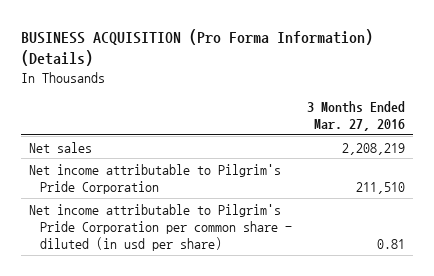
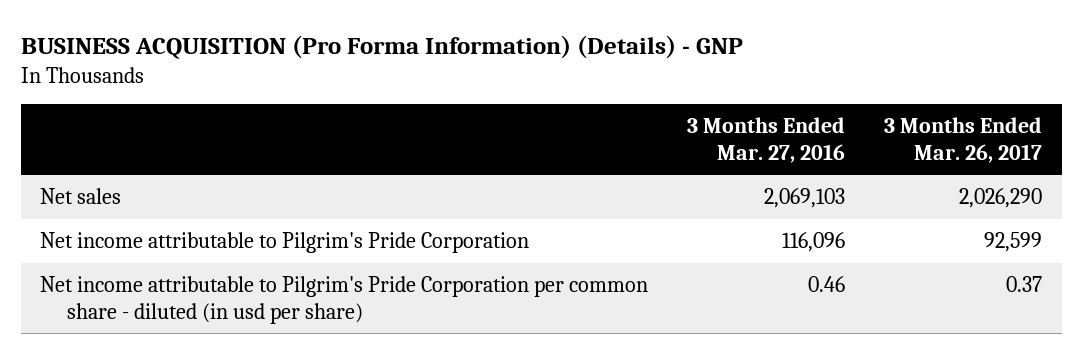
[21,29,374,67] BUSINESS ACQUISITION (Pro Forma Information) (Details) -> [21,35,744,60] BUSINESS ACQUISITION (Pro Forma Information) (Details) - GNP
none -> [884,117,1043,163] 3 Months Ended Mar. 26, 2017
[342,142,406,155] 2,208,219 -> [764,188,846,209] 2,069,103
[356,181,406,194] 211,510 -> [782,232,846,253] 116,096
[377,239,406,250] 0.81 -> [808,276,846,293] 0.46

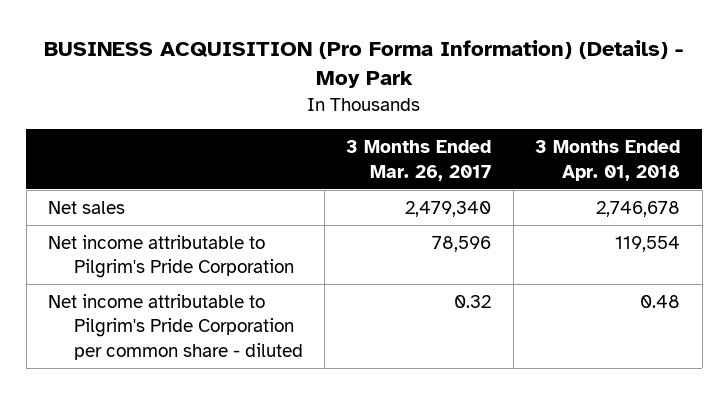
[21,35,744,60] BUSINESS ACQUISITION (Pro Forma Information) (Details) - GNP -> [44,39,684,88] BUSINESS ACQUISITION (Pro Forma Information) (Details) - Moy Park
[687,117,846,163] 3 Months Ended Mar. 27, 2016 -> none
none -> [535,140,681,181] 3 Months Ended Apr. 01, 2018
[959,188,1043,209] 2,026,290 -> [405,200,492,217] 2,479,340
[984,232,1043,253] 92,599 -> [432,235,492,252] 78,596
[40,276,649,324] Net income attributable to Pilgrim's Pride Corporation per common share - diluted (in usd per share) -> [48,293,303,360] Net income attributable to Pilgrim's Pride Corporation per common share - diluted
[1006,276,1043,293] 0.37 -> [454,294,492,308] 0.32

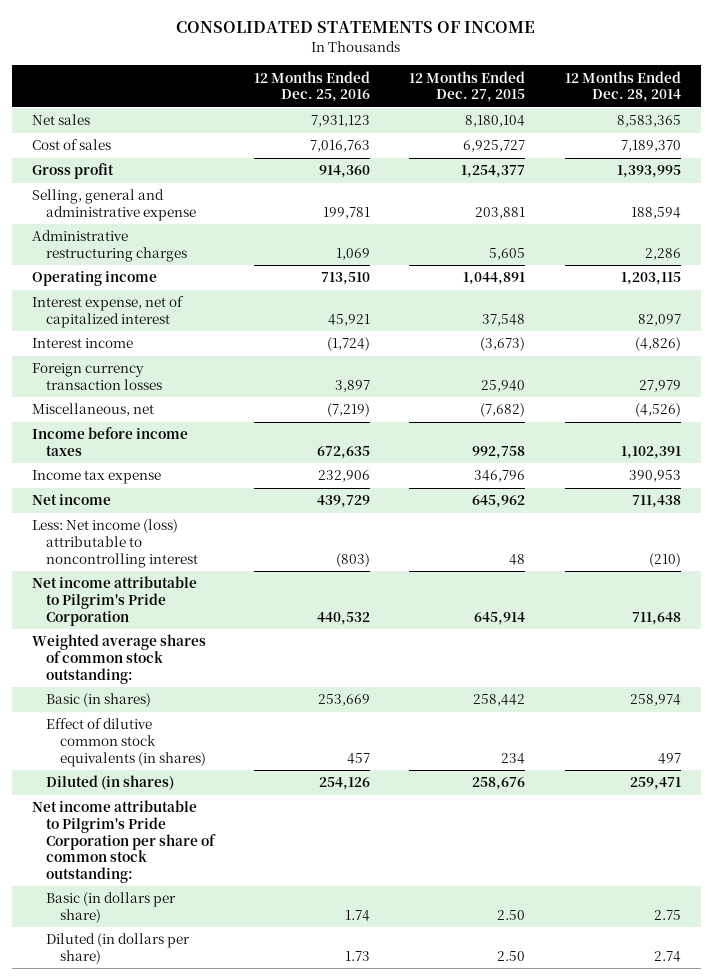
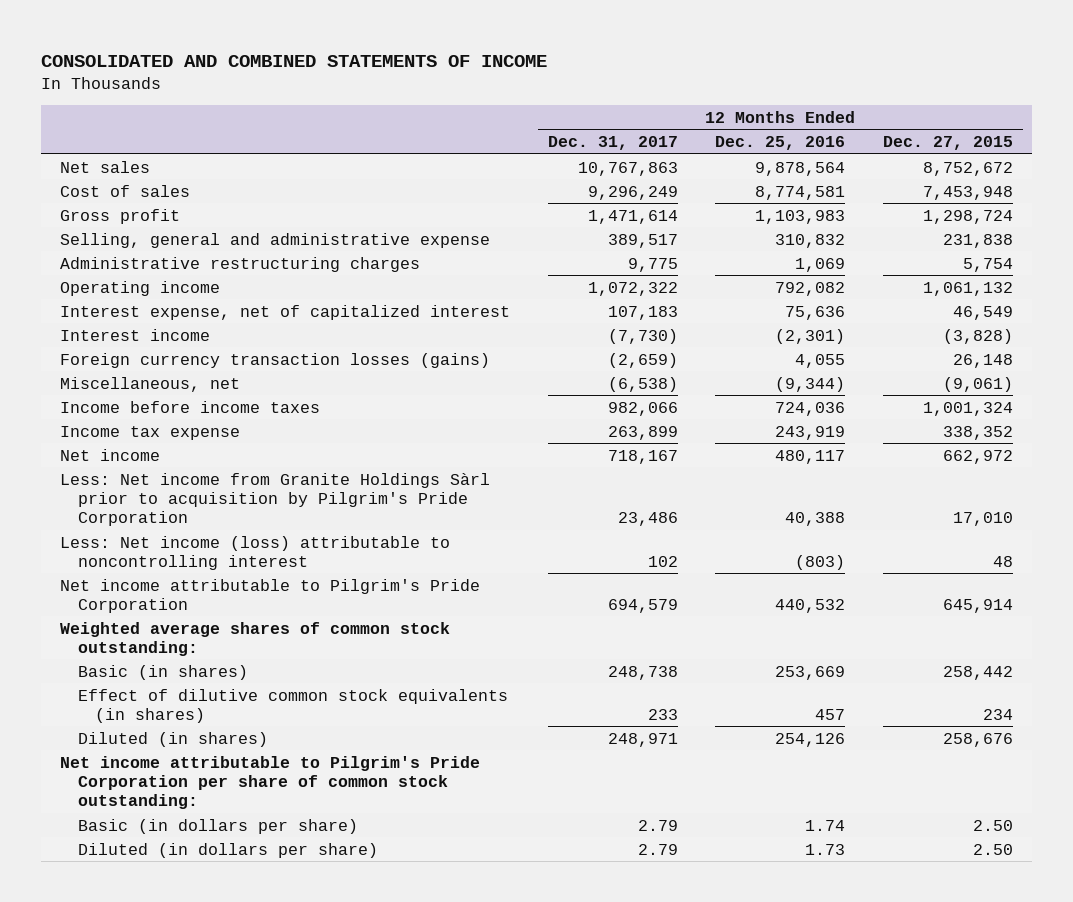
[176,21,536,34] CONSOLIDATED STATEMENTS OF INCOME -> [40,54,547,67] CONSOLIDATED AND COMBINED STATEMENTS OF INCOME
[565,70,682,103] 12 Months Ended Dec. 28, 2014 -> none
none -> [547,135,678,150] Dec. 31, 2017
[310,115,370,128] 7,931,123 -> [755,161,846,176] 9,878,564
[465,115,526,128] 8,180,104 -> [923,161,1014,176] 8,752,672
[309,140,370,153] 7,016,763 -> [755,185,846,200] 8,774,581
[463,140,526,153] 6,925,727 -> [923,185,1014,200] 7,453,948
[318,165,370,179] 914,360 -> [755,209,846,224] 1,103,983
[461,165,526,179] 1,254,377 -> [923,209,1014,224] 1,298,724
[322,207,370,220] 199,781 -> [775,233,846,248] 310,832
[475,207,526,220] 203,881 -> [943,233,1014,248] 231,838
[489,248,526,261] 5,605 -> [963,257,1014,272] 5,754
[320,272,370,286] 713,510 -> [775,281,846,296] 792,082
[463,272,526,286] 1,044,891 -> [923,281,1014,296] 1,061,132
[327,314,370,327] 45,921 -> [785,305,846,320] 75,636
[482,314,526,327] 37,548 -> [953,305,1014,320] 46,549
[326,337,370,352] (1,724) -> [775,328,846,344] (2,301)
[480,337,526,352] (3,673) -> [943,328,1014,344] (3,828)
[31,363,163,391] Foreign currency transaction losses -> [59,352,490,368] Foreign currency transaction losses (gains)
[334,380,370,393] 3,897 -> [795,353,846,368] 4,055
[481,380,526,393] 25,940 -> [953,353,1014,368] 26,148
[326,403,370,418] (7,219) -> [775,376,846,392] (9,344)
[480,403,526,418] (7,682) -> [943,376,1014,392] (9,061)
[316,446,370,460] 672,635 -> [775,401,846,416] 724,036
[472,446,526,460] 992,758 -> [923,401,1014,416] 1,001,324
[317,470,370,483] 232,906 -> [775,425,846,440] 243,919
[474,470,526,483] 346,796 -> [943,425,1014,440] 338,352
[316,495,370,509] 439,729 -> [775,449,846,464] 480,117
[472,495,526,509] 645,962 -> [943,449,1014,464] 662,972
none -> [59,472,490,526] Less: Net income from Granite Holdings Sàrl prior to acquisition by Pilgrim's Pride Corporation

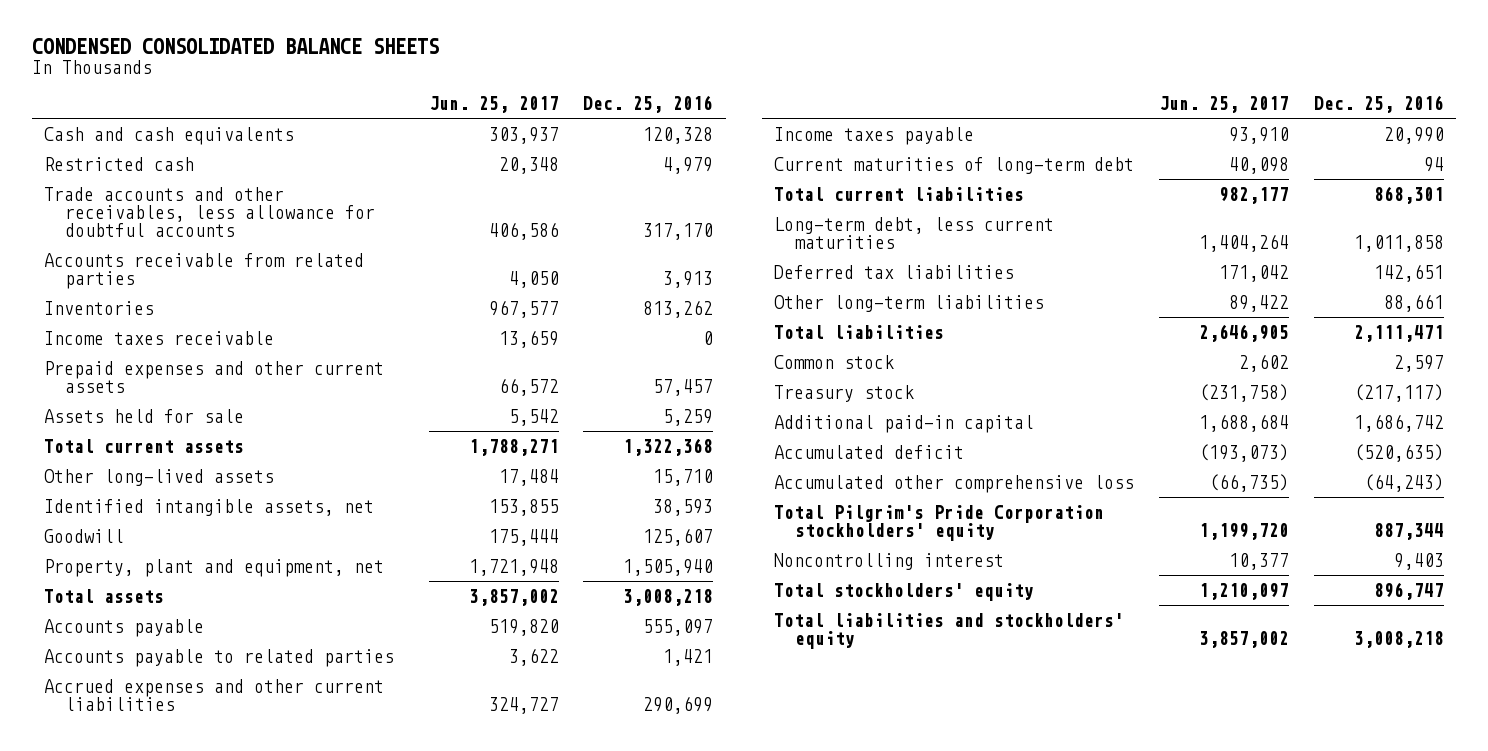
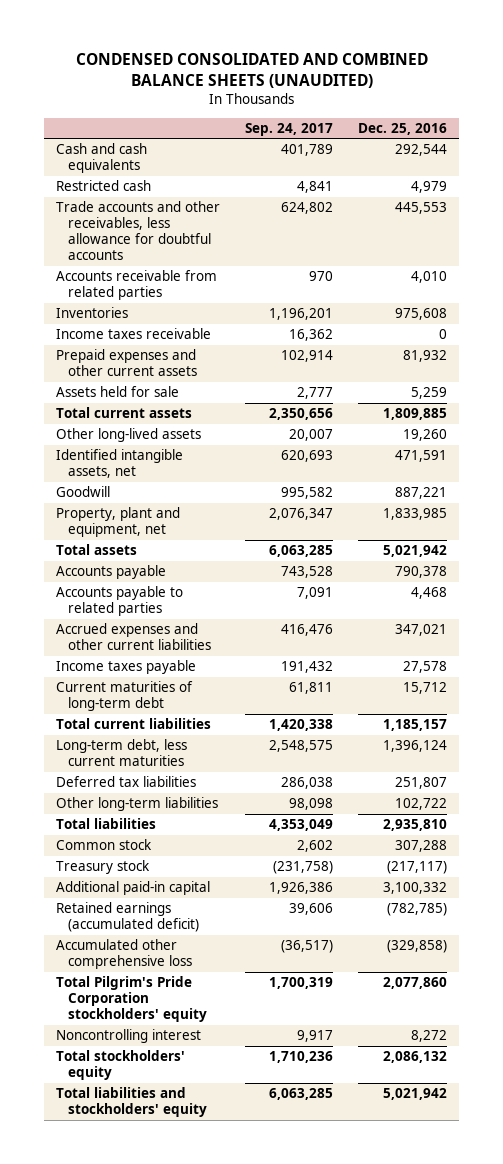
[31,38,439,55] CONDENSED CONSOLIDATED BALANCE SHEETS -> [75,52,428,88] CONDENSED CONSOLIDATED AND COMBINED BALANCE SHEETS (UNAUDITED)
[428,96,559,114] Jun. 25, 2017 -> none
none -> [245,122,334,136] Sep. 24, 2017
[643,126,714,144] 120,328 -> [394,144,447,157] 292,544
[643,223,714,241] 317,170 -> [394,202,447,215] 445,553
[663,270,714,288] 3,913 -> [410,271,447,284] 4,010
[643,299,714,318] 813,262 -> [394,308,447,321] 975,608
[653,378,714,396] 57,457 -> [402,350,447,363] 81,932
[623,437,714,456] 1,322,368 -> [382,408,447,421] 1,809,885
[653,468,714,486] 15,710 -> [402,429,447,442] 19,260
[653,498,714,516] 38,593 -> [394,450,447,463] 471,591
[643,527,714,546] 125,607 -> [394,487,447,500] 887,221
[623,558,714,576] 1,505,940 -> [382,508,447,521] 1,833,985
[623,588,714,606] 3,008,218 -> [382,545,447,558] 5,021,942
[643,618,714,636] 555,097 -> [394,566,447,579] 790,378
[663,648,714,666] 1,421 -> [410,587,447,600] 4,468
[643,695,714,714] 290,699 -> [394,624,447,637] 347,021
[1383,126,1444,144] 20,990 -> [402,661,447,674] 27,578
[1423,156,1444,172] 94 -> [402,682,447,695] 15,712
[1373,185,1444,204] 868,301 -> [382,719,447,732] 1,185,157
[1353,234,1444,252] 1,011,858 -> [382,740,447,753] 1,396,124
[1373,263,1444,282] 142,651 -> [394,777,447,790] 251,807
[1383,293,1444,312] 88,661 -> [394,798,447,811] 102,722
[1353,324,1444,342] 2,111,471 -> [382,819,447,832] 2,935,810
[1393,354,1444,372] 2,597 -> [394,840,447,853] 307,288
[1353,413,1444,432] 1,686,742 -> [382,882,447,895] 3,100,332
[774,444,965,459] Accumulated deficit -> [56,902,200,933] Retained earnings (accumulated deficit)
[1353,443,1444,462] (520,635) -> [386,903,447,917] (782,785)
[1363,473,1444,492] (64,243) -> [386,940,447,954] (329,858)
[1373,522,1444,540] 887,344 -> [382,977,447,990] 2,077,860
[1393,552,1444,570] 9,403 -> [410,1030,447,1043] 8,272
[1373,581,1444,600] 896,747 -> [382,1051,447,1064] 2,086,132
[1353,630,1444,648] 3,008,218 -> [382,1088,447,1101] 5,021,942

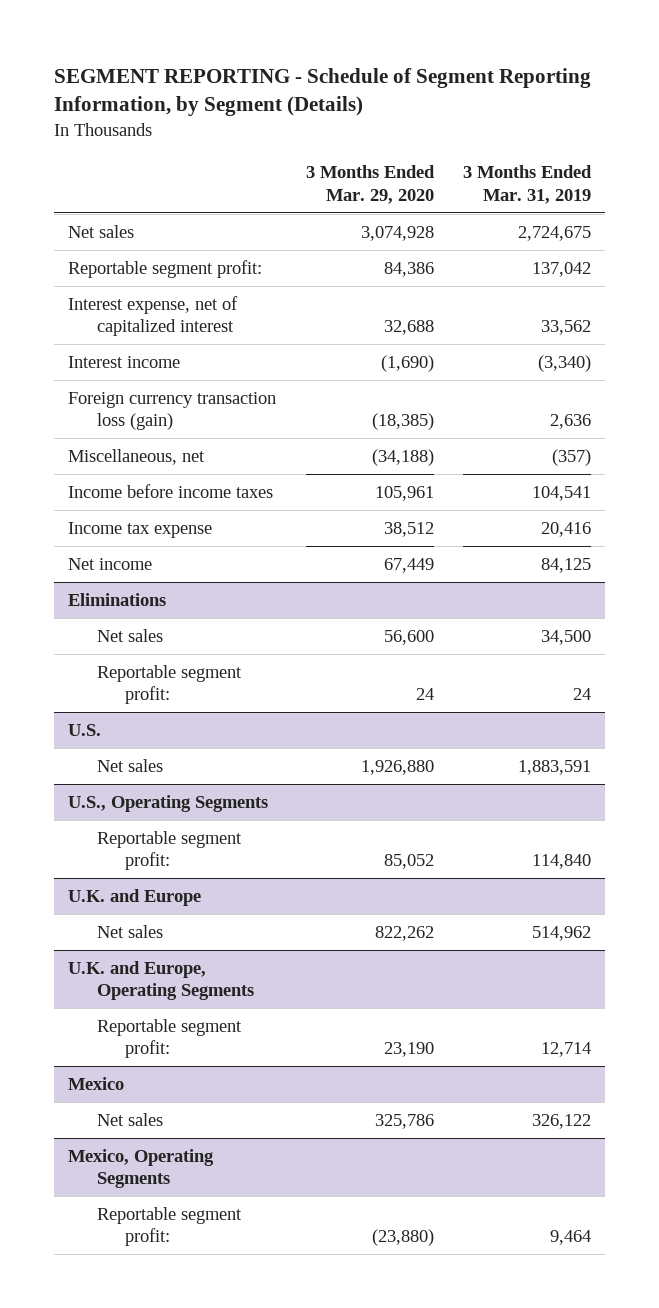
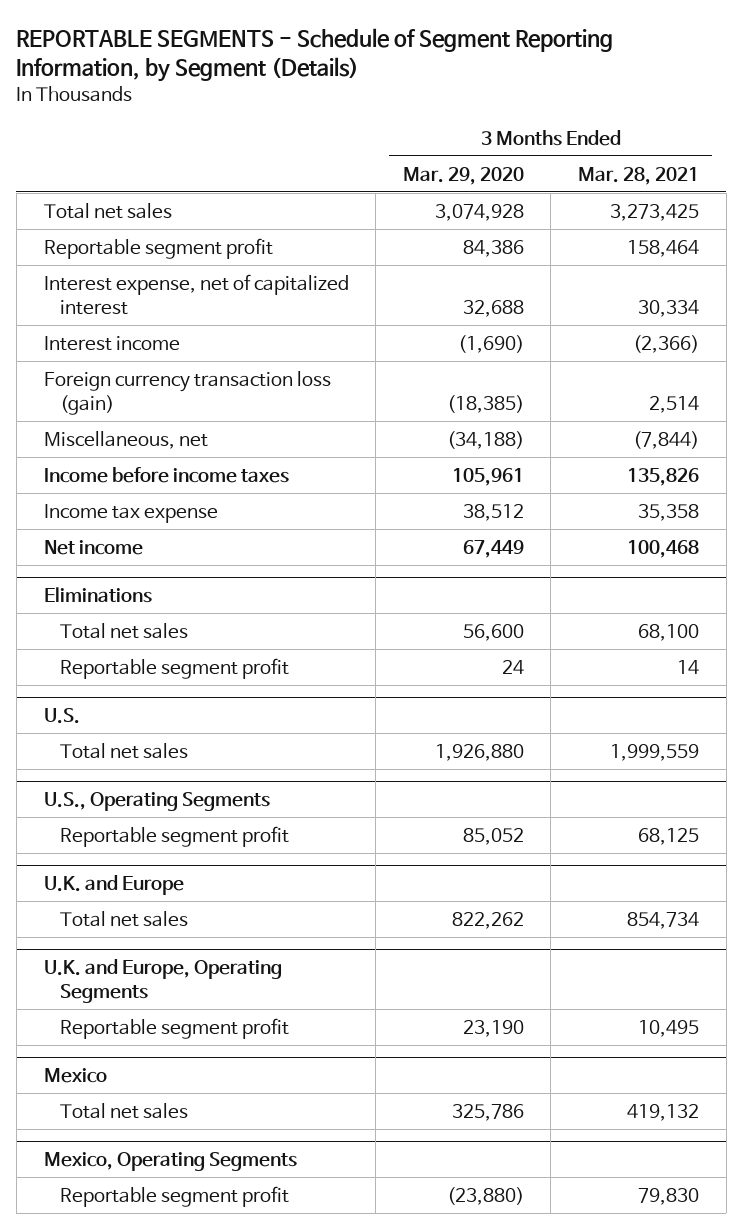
[53,67,591,117] SEGMENT REPORTING - Schedule of Segment Reporting Information, by Segment (Details) -> [16,27,614,83] REPORTABLE SEGMENTS - Schedule of Segment Reporting Information, by Segment (Details)
[462,165,592,204] 3 Months Ended Mar. 31, 2019 -> none
none -> [577,166,699,185] Mar. 28, 2021
[68,225,135,239] Net sales -> [43,202,172,219] Total net sales
[68,260,263,279] Reportable segment profit: -> [43,237,273,259] Reportable segment profit
[96,629,163,643] Net sales -> [59,622,188,639] Total net sales
[96,665,242,705] Reportable segment profit: -> [59,657,289,679] Reportable segment profit
[96,759,163,773] Net sales -> [59,742,188,759] Total net sales
[96,831,242,871] Reportable segment profit: -> [59,825,289,847] Reportable segment profit
[96,925,163,939] Net sales -> [59,910,188,927] Total net sales
[96,1019,242,1059] Reportable segment profit: -> [59,1017,289,1039] Reportable segment profit
[96,1113,163,1127] Net sales -> [59,1102,188,1119] Total net sales
[96,1207,242,1247] Reportable segment profit: -> [59,1185,289,1207] Reportable segment profit

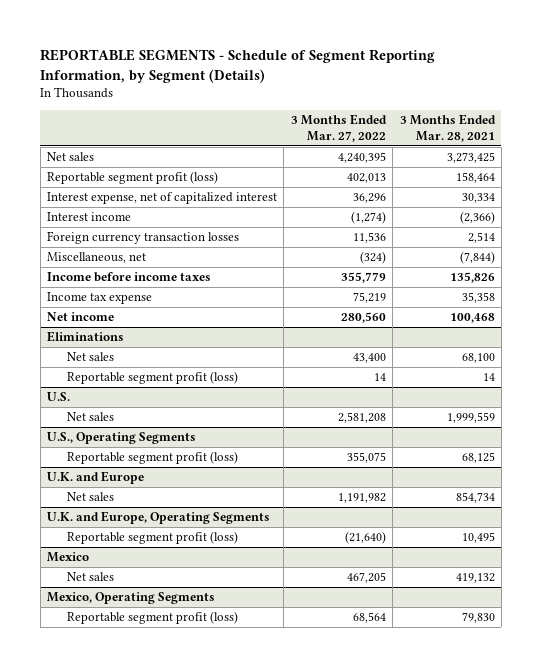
[402,166,524,185] Mar. 29, 2020 -> none
none -> [290,114,387,143] 3 Months Ended Mar. 27, 2022
[43,202,172,219] Total net sales -> [47,152,95,162] Net sales
[43,237,273,259] Reportable segment profit -> [47,171,219,185] Reportable segment profit (loss)
[43,370,331,415] Foreign currency transaction loss (gain) -> [47,231,240,245] Foreign currency transaction losses
[59,622,188,639] Total net sales -> [67,352,115,362] Net sales
[59,657,289,679] Reportable segment profit -> [67,371,239,385] Reportable segment profit (loss)
[59,742,188,759] Total net sales -> [67,412,115,422] Net sales
[59,825,289,847] Reportable segment profit -> [67,451,239,465] Reportable segment profit (loss)
[59,910,188,927] Total net sales -> [67,492,115,502] Net sales
[59,1017,289,1039] Reportable segment profit -> [67,531,239,545] Reportable segment profit (loss)
[59,1102,188,1119] Total net sales -> [67,572,115,582] Net sales
[59,1185,289,1207] Reportable segment profit -> [67,611,239,625] Reportable segment profit (loss)

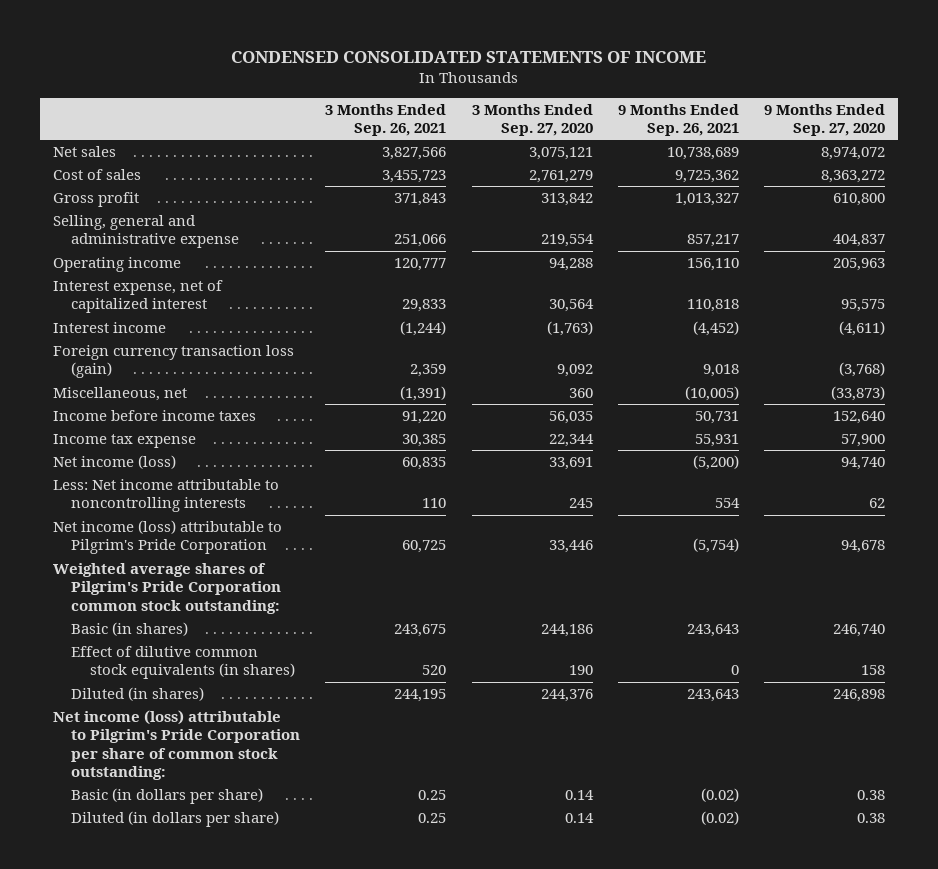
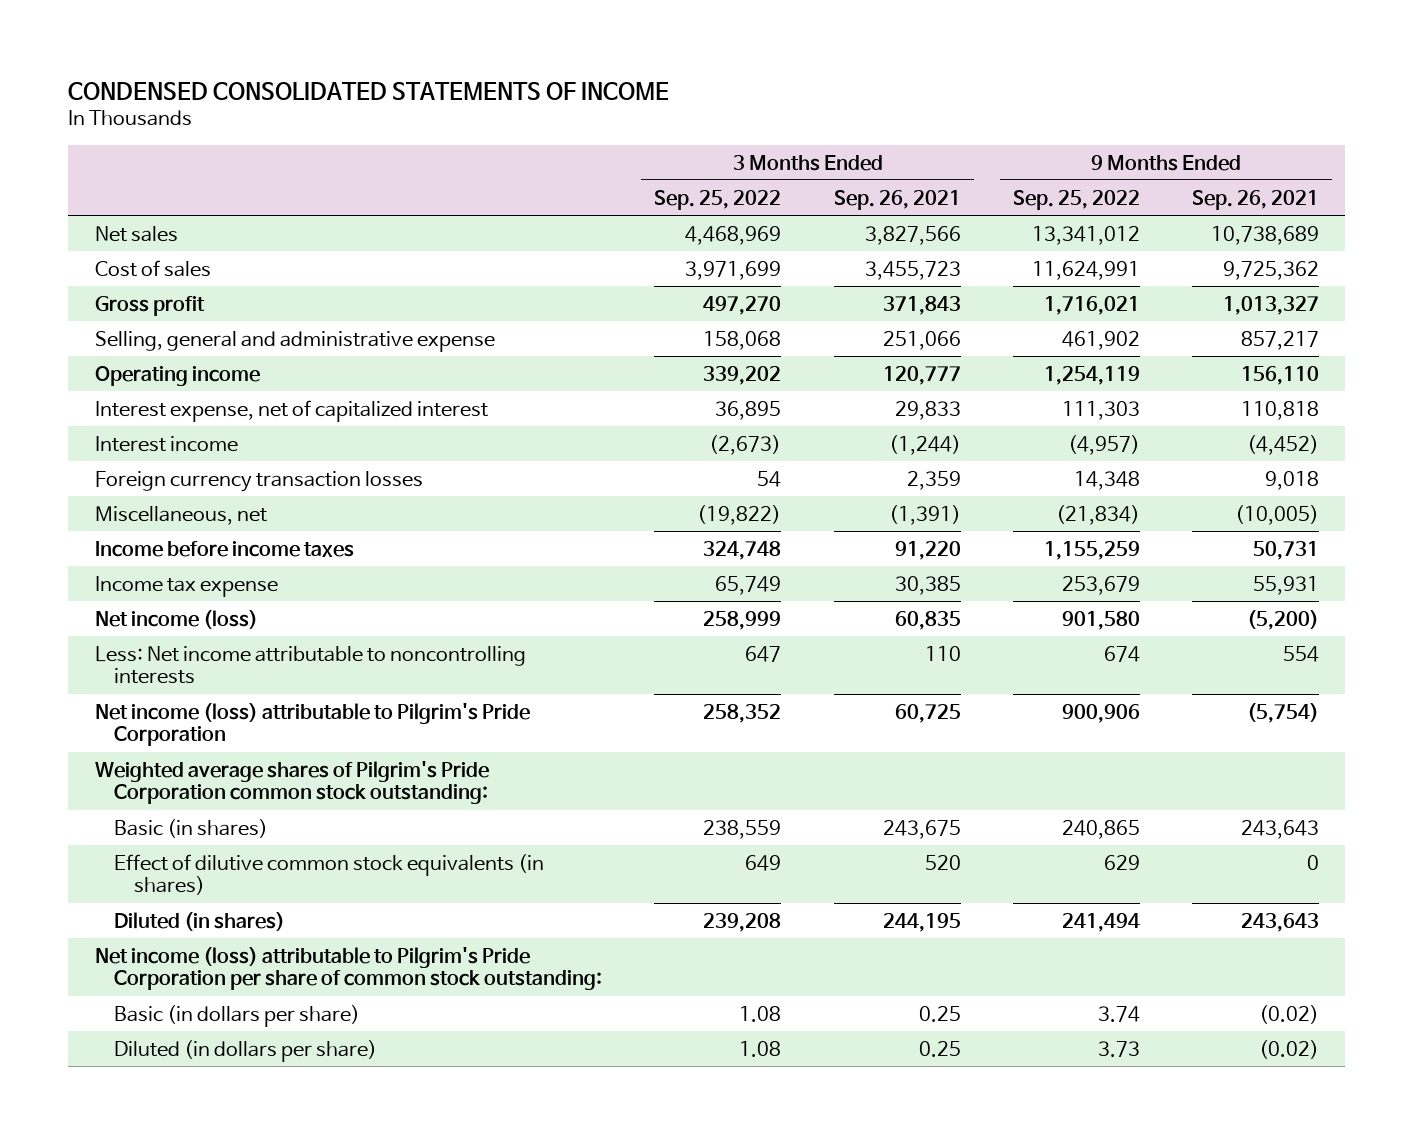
[471,103,593,136] 3 Months Ended Sep. 27, 2020 -> none
[764,103,886,136] 9 Months Ended Sep. 27, 2020 -> none
none -> [654,189,782,210] Sep. 25, 2022
none -> [1013,189,1141,210] Sep. 25, 2022
[52,344,294,379] Foreign currency transaction loss (gain) -> [94,470,423,492] Foreign currency transaction losses

